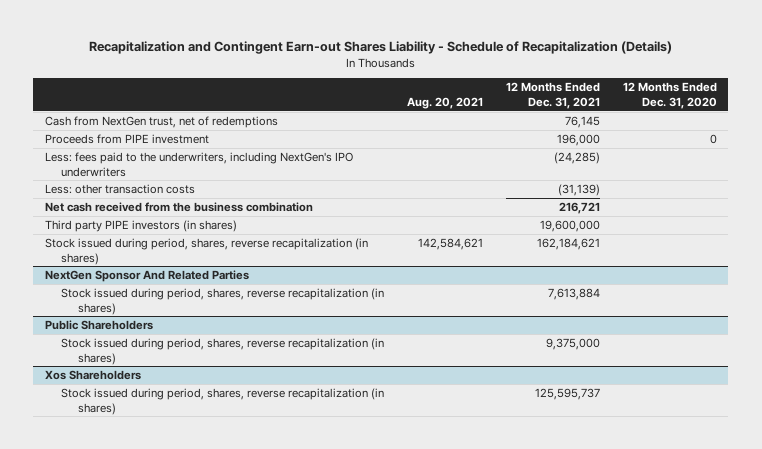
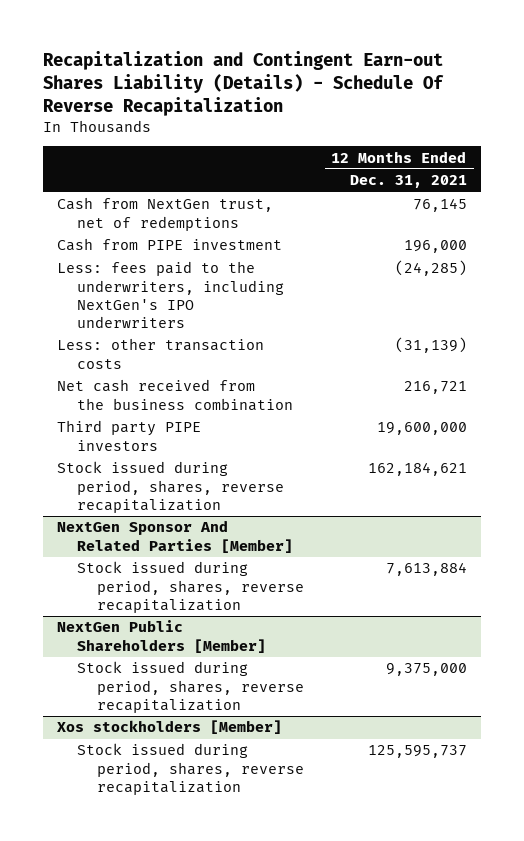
[88,41,672,55] Recapitalization and Contingent Earn-out Shares Liability - Schedule of Recapitalization (Details) -> [43,50,445,116] Recapitalization and Contingent Earn-out Shares Liability (Details) - Schedule Of Reverse Recapitalization
[407,96,484,109] Aug. 20, 2021 -> none
[622,82,717,109] 12 Months Ended Dec. 31, 2020 -> none
[44,133,209,144] Proceeds from PIPE investment -> [57,238,283,252] Cash from PIPE investment
[44,369,141,380] Xos Shareholders -> none
[44,219,237,232] Third party PIPE investors (in shares) -> [57,420,202,451] Third party PIPE investors
[44,237,368,265] Stock issued during period, shares, reverse recapitalization (in shares) -> [57,461,284,513] Stock issued during period, shares, reverse recapitalization
[44,269,249,282] NextGen Sponsor And Related Parties -> [57,520,293,553] NextGen Sponsor And Related Parties [Member]
[61,287,385,315] Stock issued during period, shares, reverse recapitalization (in shares) -> [76,561,304,613] Stock issued during period, shares, reverse recapitalization
[44,319,153,330] Public Shareholders -> [57,620,266,653] NextGen Public Shareholders [Member]
[61,337,385,365] Stock issued during period, shares, reverse recapitalization (in shares) -> [76,661,304,713] Stock issued during period, shares, reverse recapitalization
none -> [57,720,283,735] Xos stockholders [Member]
[61,387,385,415] Stock issued during period, shares, reverse recapitalization (in shares) -> [76,743,304,795] Stock issued during period, shares, reverse recapitalization

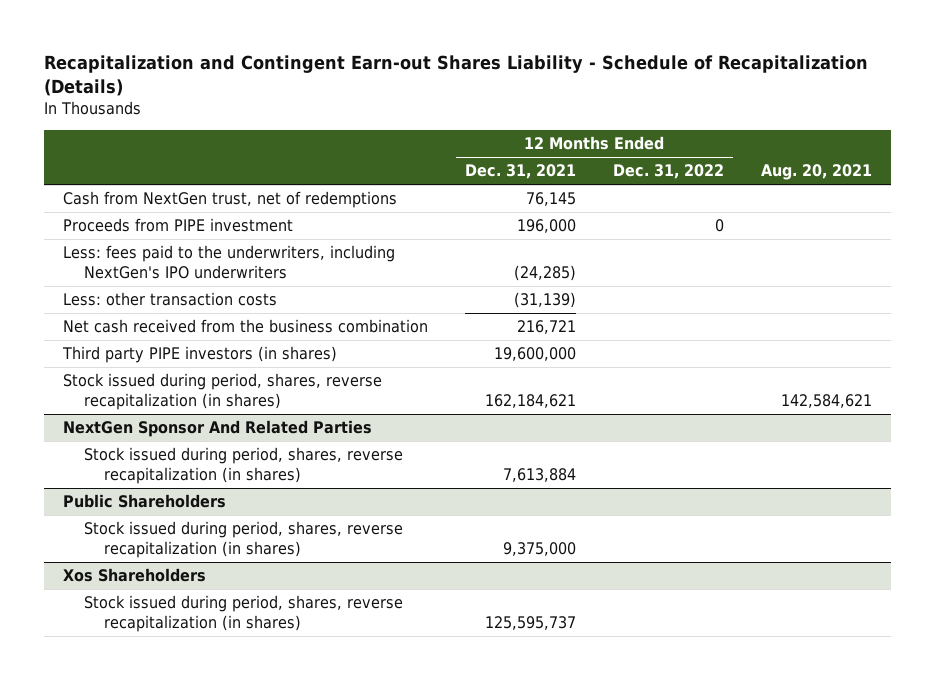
[43,50,445,116] Recapitalization and Contingent Earn-out Shares Liability (Details) - Schedule Of Reverse Recapitalization -> [44,54,869,96] Recapitalization and Contingent Earn-out Shares Liability - Schedule of Recapitalization (Details)
none -> [613,164,725,180] Dec. 31, 2022
none -> [761,164,873,181] Aug. 20, 2021
[57,238,283,252] Cash from PIPE investment -> [62,218,293,233] Proceeds from PIPE investment
[57,720,283,735] Xos stockholders [Member] -> none
[57,420,202,451] Third party PIPE investors -> [61,346,337,364] Third party PIPE investors (in shares)
[57,461,284,513] Stock issued during period, shares, reverse recapitalization -> [62,373,382,410] Stock issued during period, shares, reverse recapitalization (in shares)
[57,520,293,553] NextGen Sponsor And Related Parties [Member] -> [62,420,372,438] NextGen Sponsor And Related Parties
[76,561,304,613] Stock issued during period, shares, reverse recapitalization -> [83,447,403,484] Stock issued during period, shares, reverse recapitalization (in shares)
[57,620,266,653] NextGen Public Shareholders [Member] -> [62,494,226,509] Public Shareholders
[76,661,304,713] Stock issued during period, shares, reverse recapitalization -> [83,521,403,558] Stock issued during period, shares, reverse recapitalization (in shares)
none -> [62,568,206,583] Xos Shareholders
[76,743,304,795] Stock issued during period, shares, reverse recapitalization -> [83,595,403,632] Stock issued during period, shares, reverse recapitalization (in shares)

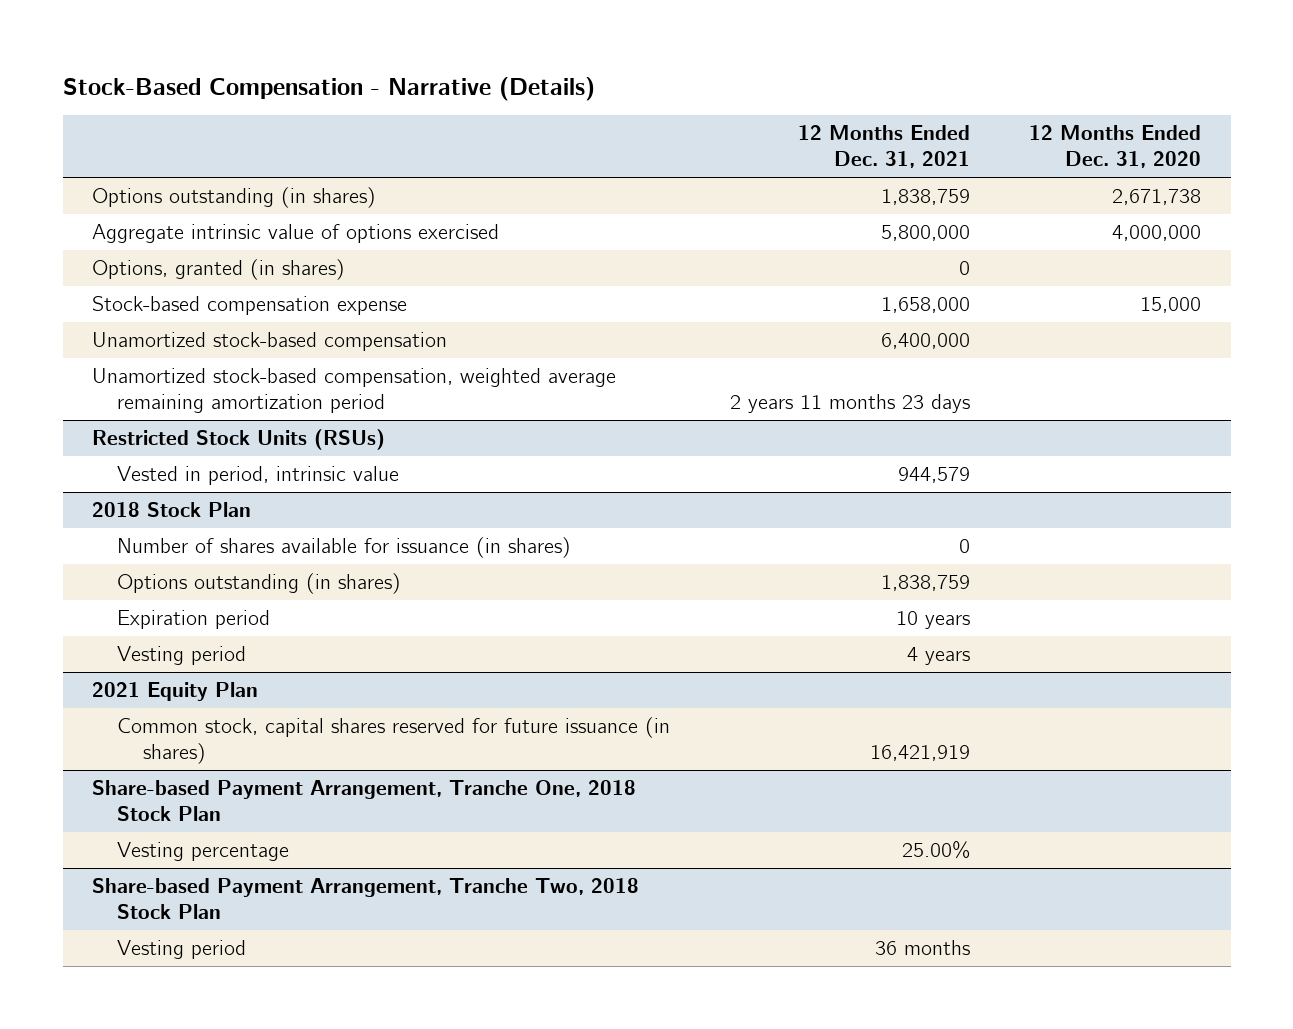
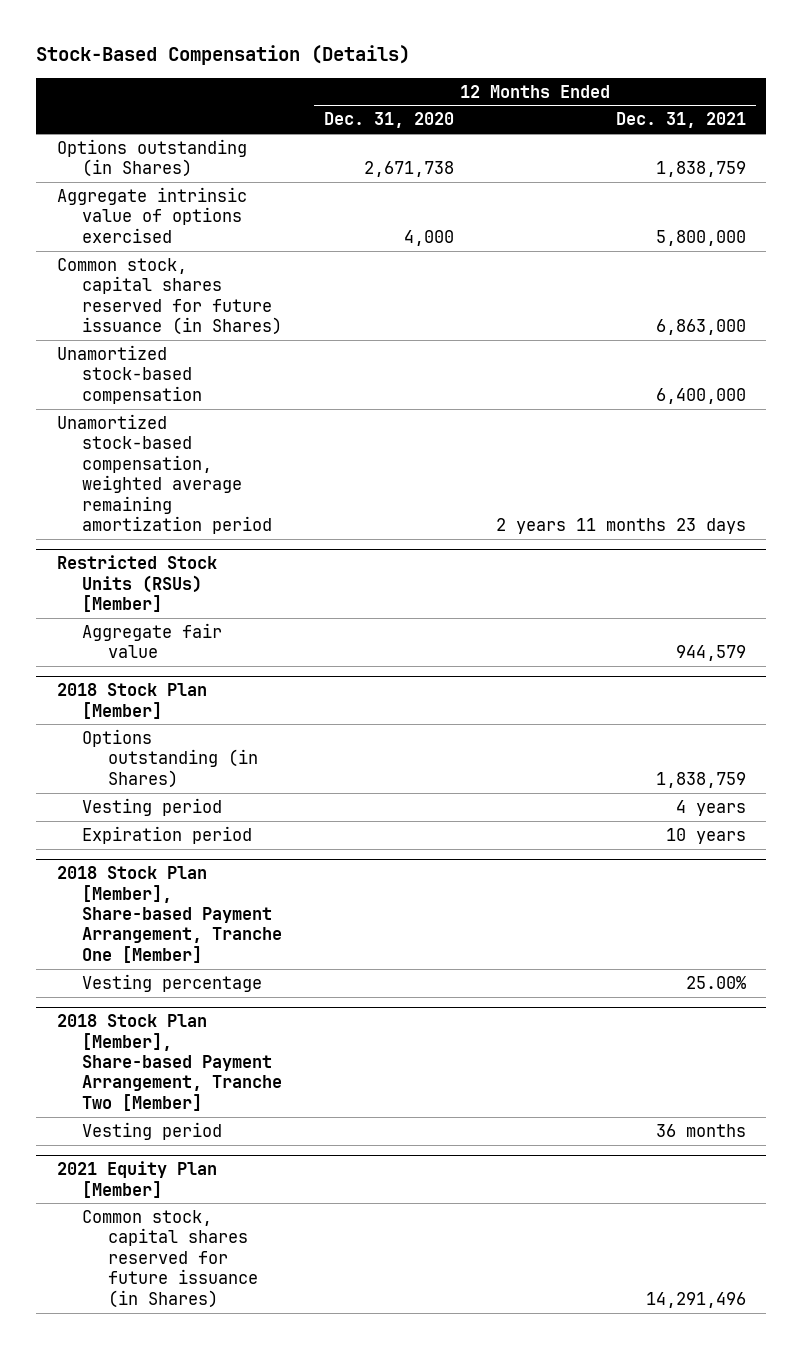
[62,76,595,101] Stock-Based Compensation - Narrative (Details) -> [35,45,410,66] Stock-Based Compensation (Details)
[92,259,346,281] Options, granted (in shares) -> none
[92,296,408,316] Stock-based compensation expense -> none
[92,187,377,209] Options outstanding (in shares) -> [56,138,247,178] Options outstanding (in Shares)
[1111,225,1201,242] 4,000,000 -> [404,229,455,246] 4,000
none -> [56,257,283,336] Common stock, capital shares reserved for future issuance (in Shares)
[117,537,572,559] Number of shares available for issuance (in shares) -> none
[117,610,271,630] Expiration period -> none
[92,429,386,451] Restricted Stock Units (RSUs) -> [56,555,217,613] Restricted Stock Units (RSUs) [Member]
[117,466,400,486] Vested in period, intrinsic value -> [82,622,223,659] Aggregate fair value
[92,502,252,518] 2018 Stock Plan -> [56,683,207,719] 2018 Stock Plan [Member]
[117,573,402,595] Options outstanding (in shares) -> [82,728,259,788] Options outstanding (in Shares)
[92,682,259,702] 2021 Equity Plan -> none
[117,717,671,765] Common stock, capital shares reserved for future issuance (in shares) -> none
none -> [82,825,253,844] Expiration period
[92,780,637,822] Share-based Payment Arrangement, Tranche One, 2018 Stock Plan -> [56,866,283,963] 2018 Stock Plan [Member], Share-based Payment Arrangement, Tranche One [Member]
[92,878,640,920] Share-based Payment Arrangement, Tranche Two, 2018 Stock Plan -> [56,1014,283,1111] 2018 Stock Plan [Member], Share-based Payment Arrangement, Tranche Two [Member]
none -> [56,1161,217,1198] 2021 Equity Plan [Member]
none -> [82,1209,259,1308] Common stock, capital shares reserved for future issuance (in Shares)

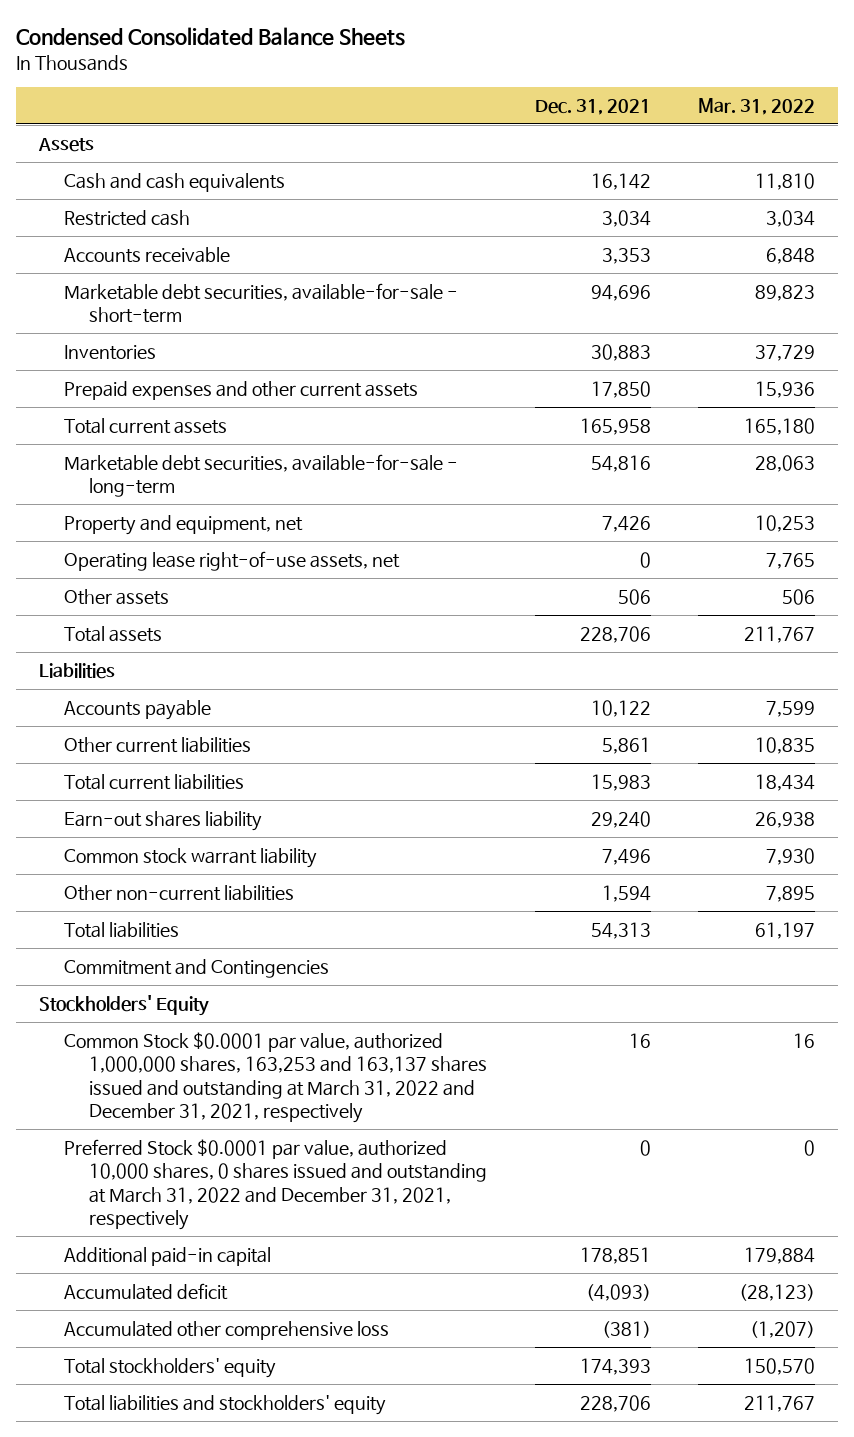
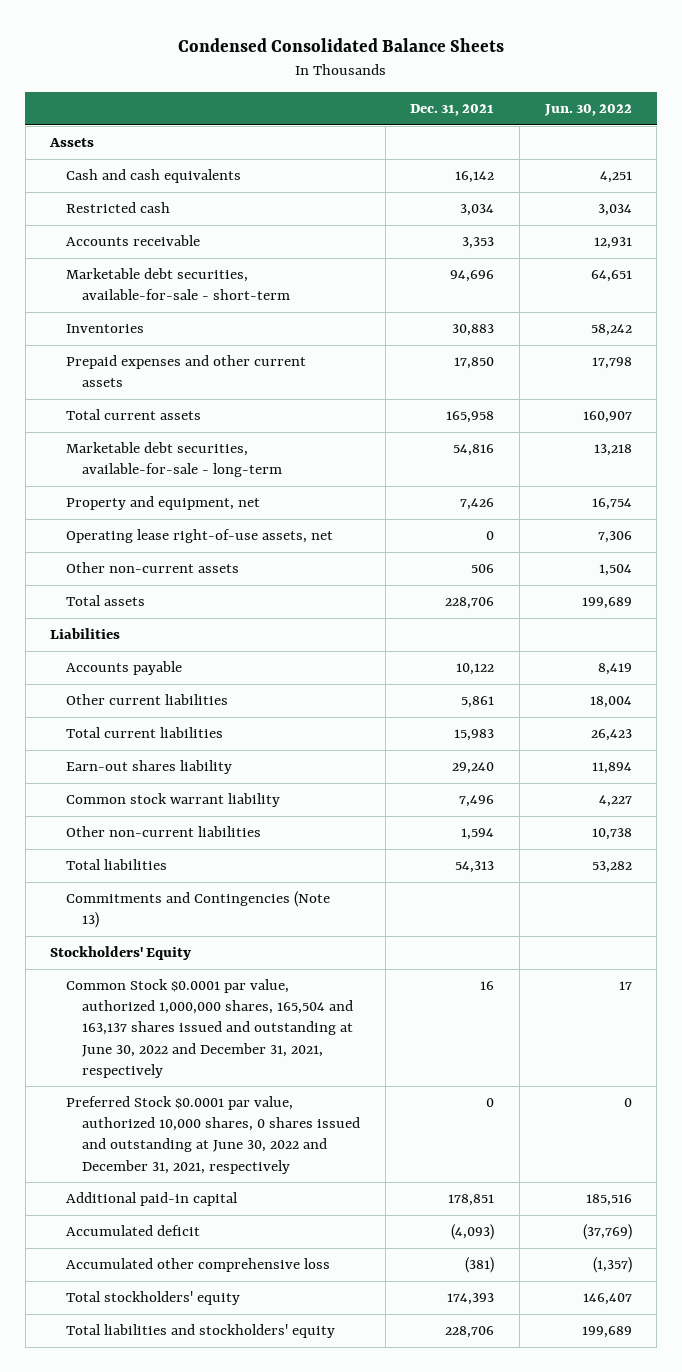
[697,97,815,115] Mar. 31, 2022 -> none
none -> [543,104,632,117] Jun. 30, 2022
[64,589,170,606] Other assets -> [66,562,240,574] Other non-current assets
[64,959,330,979] Commitment and Contingencies -> [66,891,331,929] Commitments and Contingencies (Note 13)
[64,1032,488,1123] Common Stock $0.0001 par value, authorized 1,000,000 shares, 163,253 and 163,137 shares issued and outstanding at March 31, 2022 and December 31, 2021, respectively -> [66,979,353,1078] Common Stock $0.0001 par value, authorized 1,000,000 shares, 165,504 and 163,137 shares issued and outstanding at June 30, 2022 and December 31, 2021, respectively
[64,1139,488,1230] Preferred Stock $0.0001 par value, authorized 10,000 shares, 0 shares issued and outstanding at March 31, 2022 and December 31, 2021, respectively -> [66,1096,360,1174] Preferred Stock $0.0001 par value, authorized 10,000 shares, 0 shares issued and outstanding at June 30, 2022 and December 31, 2021, respectively

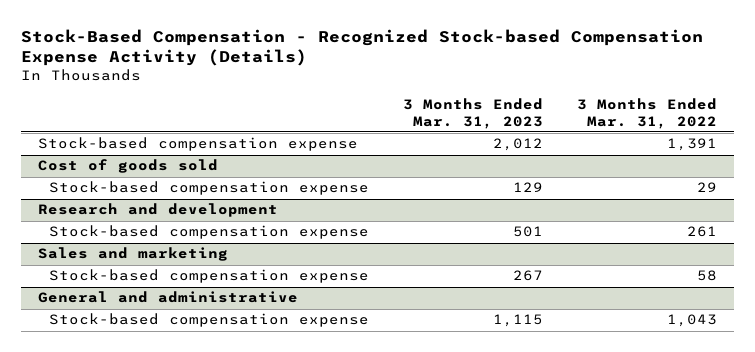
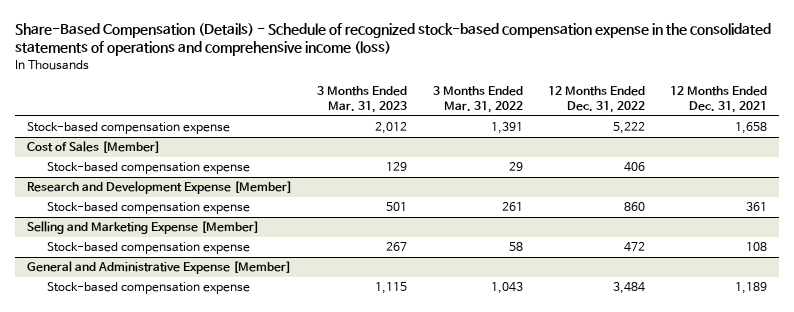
[20,28,703,67] Stock-Based Compensation - Recognized Stock-based Compensation Expense Activity (Details) -> [14,22,771,57] Share-Based Compensation (Details) - Schedule of recognized stock-based compensation expense in the consolidated statements of operations and comprehensive income (loss)
none -> [547,86,645,114] 12 Months Ended Dec. 31, 2022
none -> [669,86,767,114] 12 Months Ended Dec. 31, 2021
[37,159,218,174] Cost of goods sold -> [27,141,161,154] Cost of Sales [Member]
[37,203,278,218] Research and development -> [27,181,293,195] Research and Development Expense [Member]
[37,247,228,262] Sales and marketing -> [27,221,260,235] Selling and Marketing Expense [Member]
[37,291,298,304] General and administrative -> [27,261,292,275] General and Administrative Expense [Member]

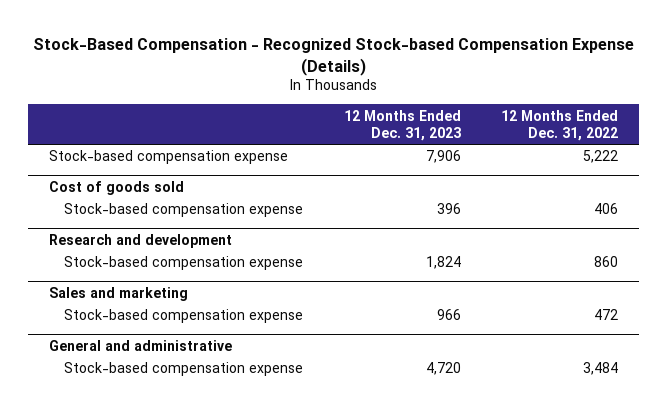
[14,22,771,57] Share-Based Compensation (Details) - Schedule of recognized stock-based compensation expense in the consolidated statements of operations and comprehensive income (loss) -> [32,37,634,76] Stock-Based Compensation - Recognized Stock-based Compensation Expense (Details)
[317,86,408,114] 3 Months Ended Mar. 31, 2023 -> none
[432,86,523,114] 3 Months Ended Mar. 31, 2022 -> none
[669,86,767,114] 12 Months Ended Dec. 31, 2021 -> none
none -> [343,109,461,142] 12 Months Ended Dec. 31, 2023
[27,141,161,154] Cost of Sales [Member] -> [48,180,184,195] Cost of goods sold
[27,181,293,195] Research and Development Expense [Member] -> [48,233,232,248] Research and development
[27,221,260,235] Selling and Marketing Expense [Member] -> [48,286,188,301] Sales and marketing
[27,261,292,275] General and Administrative Expense [Member] -> [48,339,232,351] General and administrative

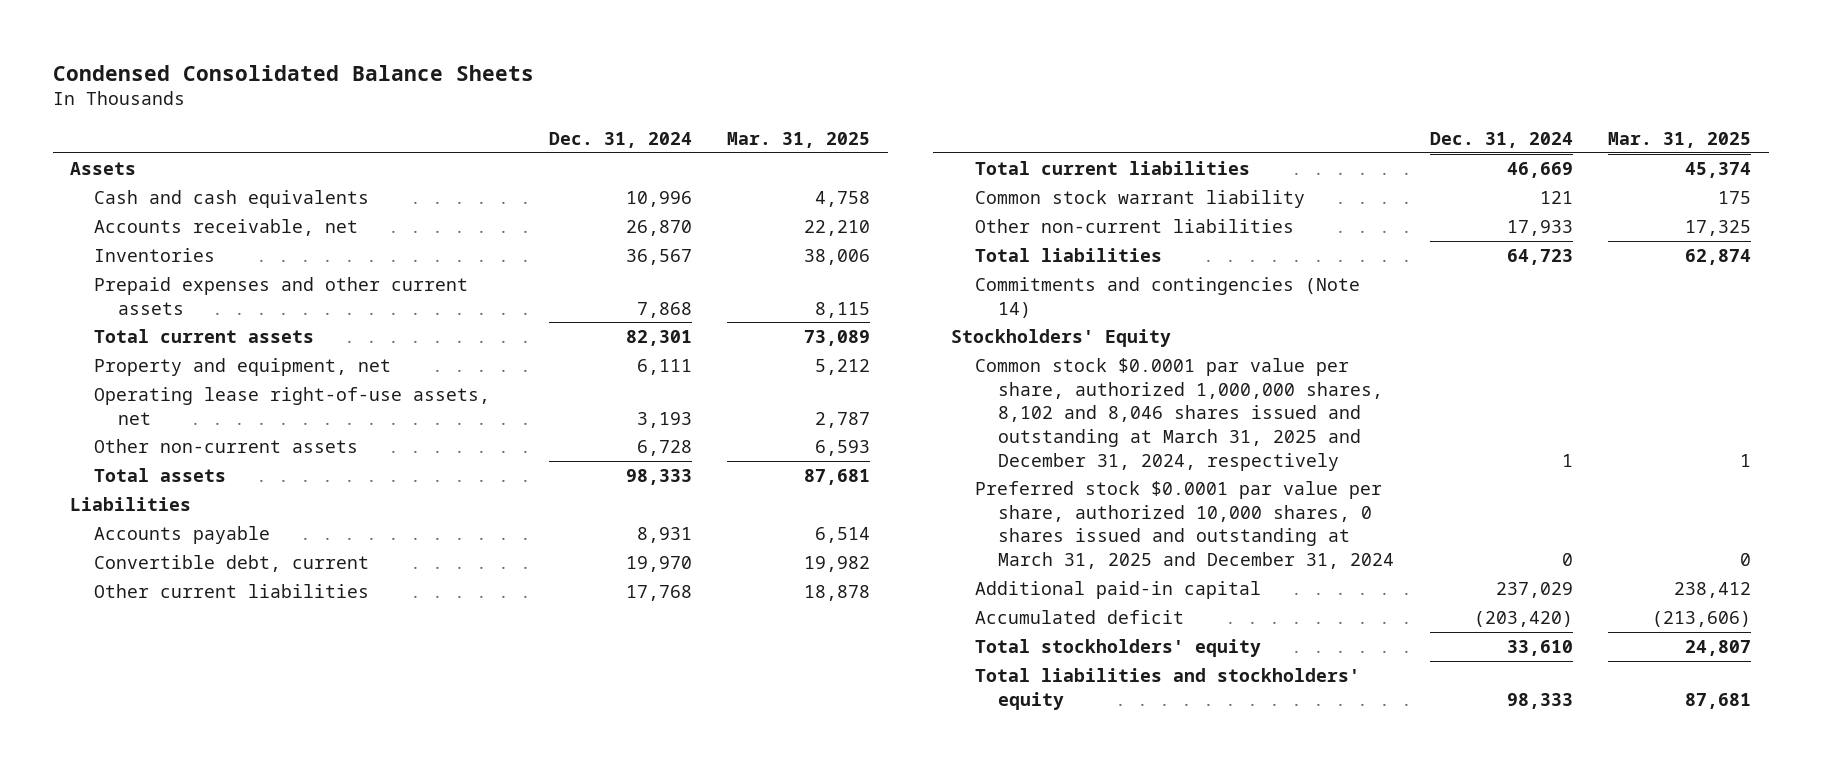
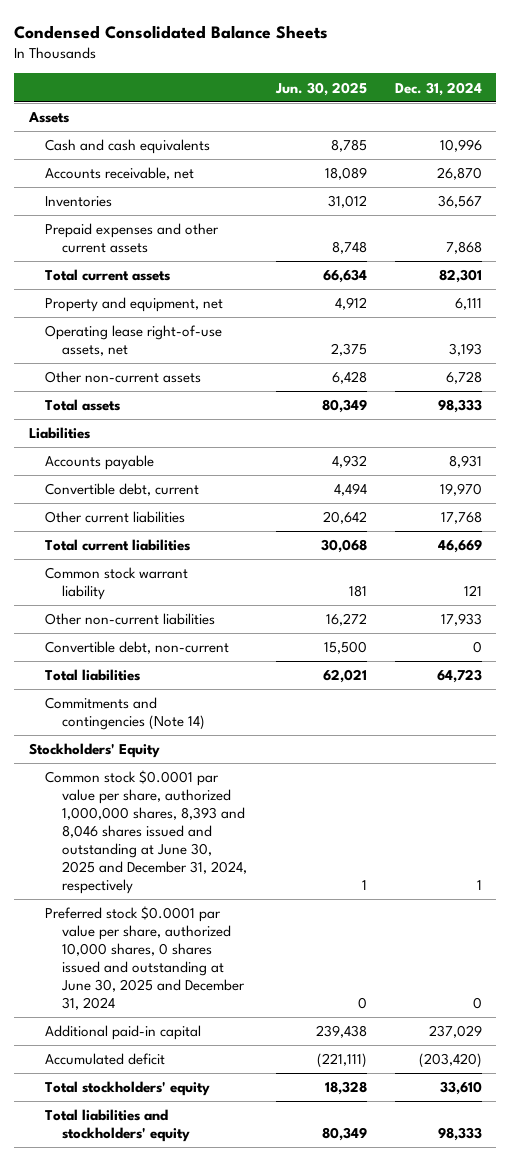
[727,131,871,148] Mar. 31, 2025 -> none
none -> [274,81,367,96] Jun. 30, 2025
none -> [45,641,230,655] Convertible debt, non-current
[974,357,1384,471] Common stock $0.0001 par value per share, authorized 1,000,000 shares, 8,102 and 8,046 shares issued and outstanding at March 31, 2025 and December 31, 2024, respectively -> [45,770,248,895] Common stock $0.0001 par value per share, authorized 1,000,000 shares, 8,393 and 8,046 shares issued and outstanding at June 30, 2025 and December 31, 2024, respectively
[974,480,1395,569] Preferred stock $0.0001 par value per share, authorized 10,000 shares, 0 shares issued and outstanding at March 31, 2025 and December 31, 2024 -> [45,906,246,1011] Preferred stock $0.0001 par value per share, authorized 10,000 shares, 0 shares issued and outstanding at June 30, 2025 and December 31, 2024

